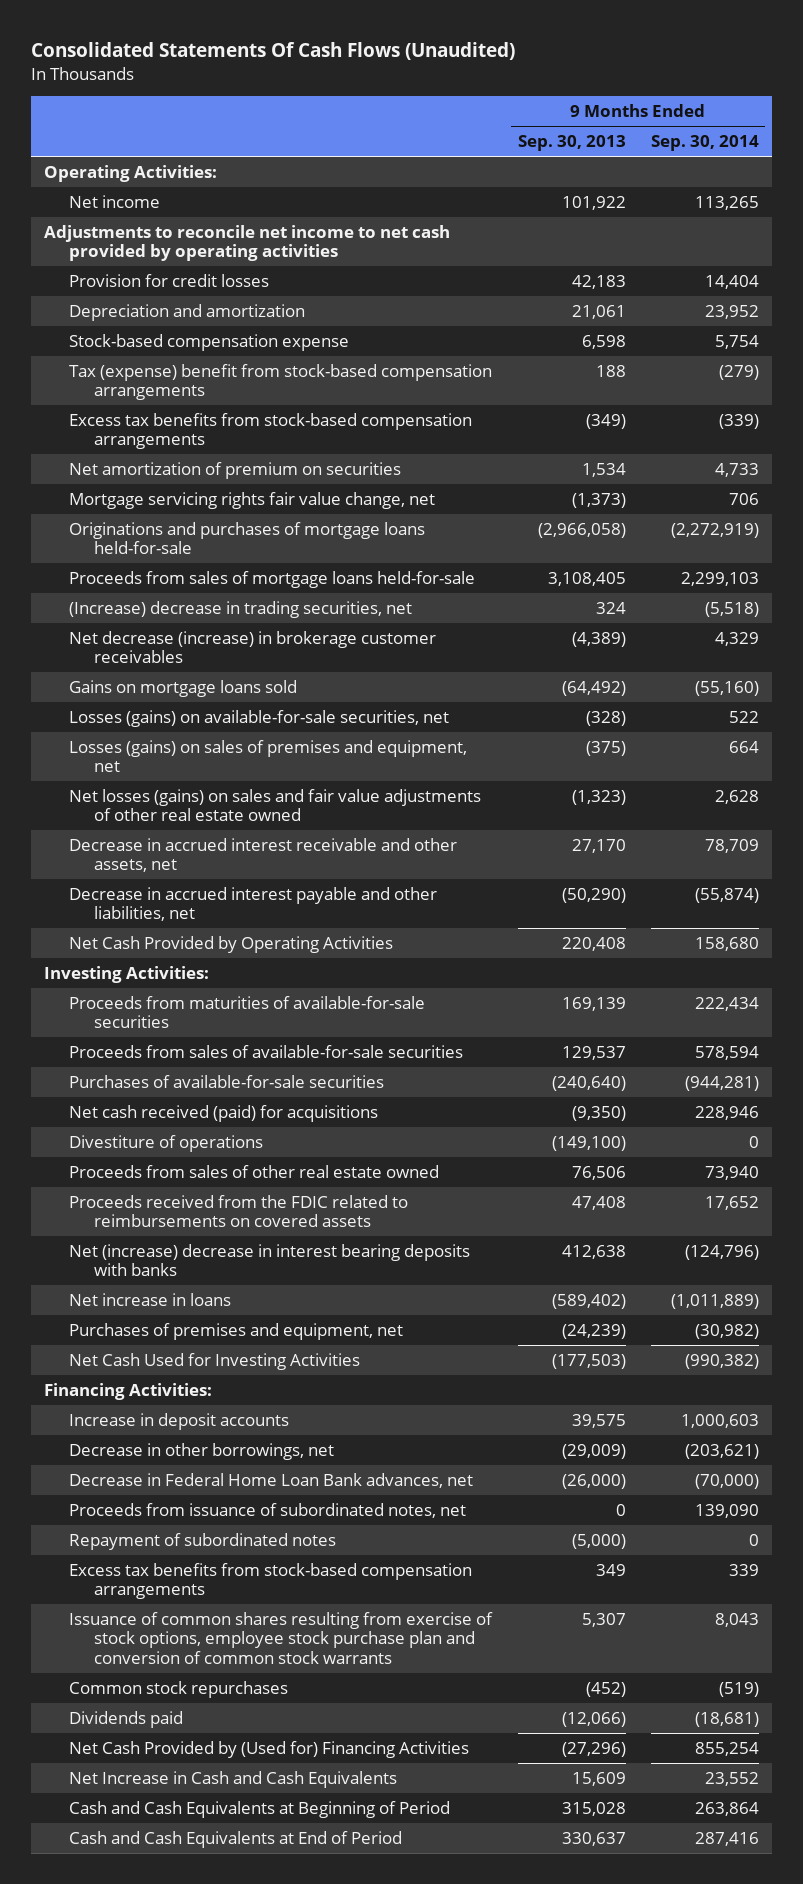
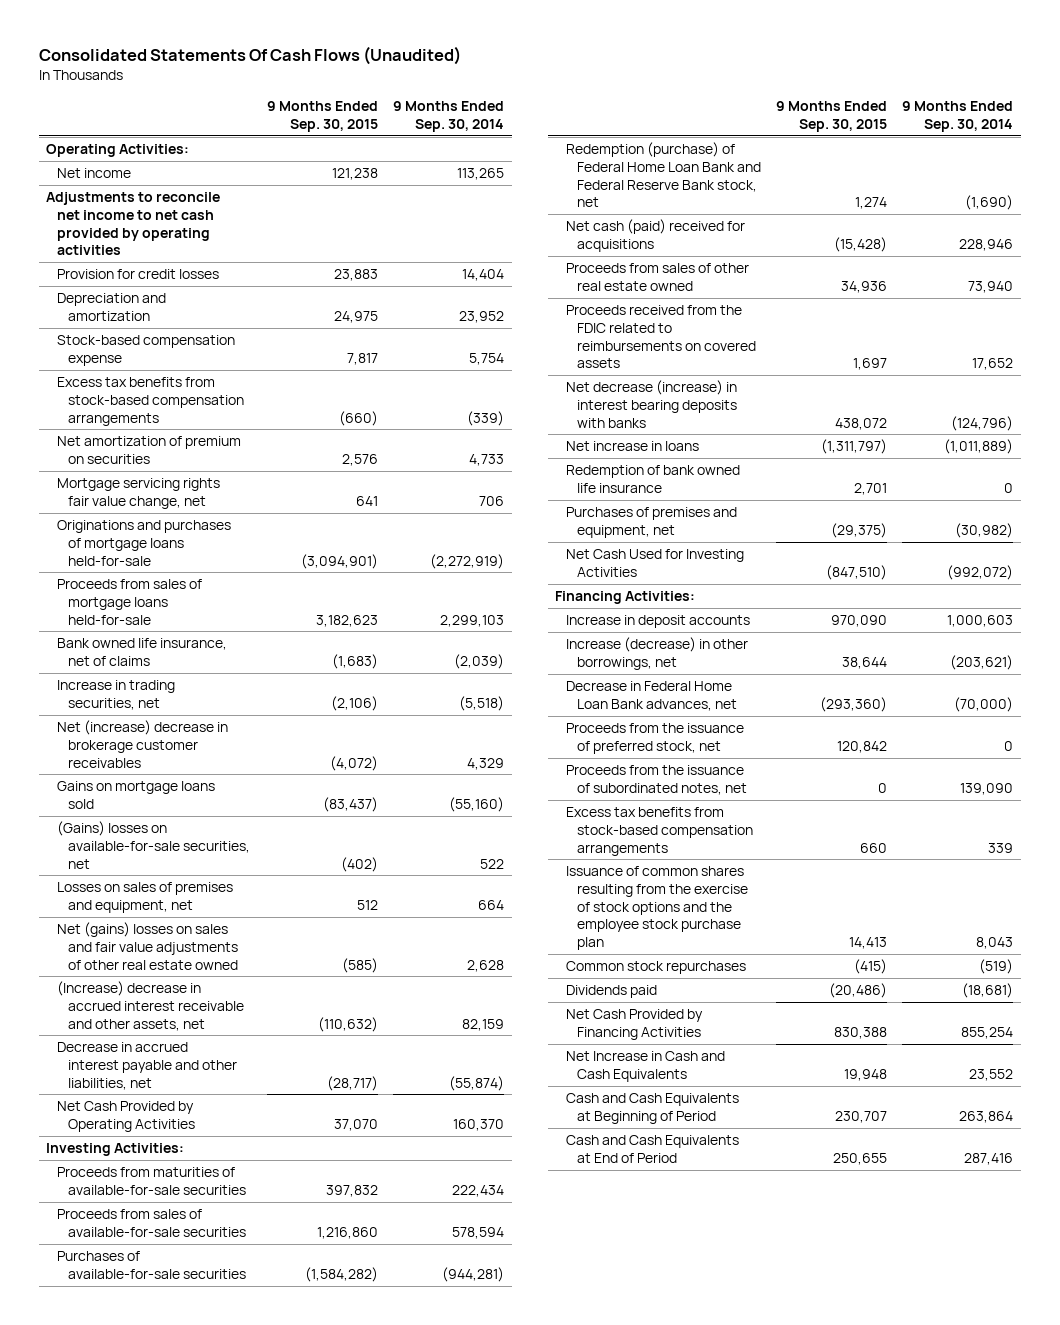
[517,134,626,151] Sep. 30, 2013 -> none
none -> [267,101,379,132] 9 Months Ended Sep. 30, 2015
[69,363,493,401] Tax (expense) benefit from stock-based compensation arrangements -> none
none -> [57,638,228,666] Bank owned life insurance, net of claims
[69,600,413,618] (Increase) decrease in trading securities, net -> [57,680,176,710] Increase in trading securities, net
[69,630,437,664] Net decrease (increase) in brokerage customer receivables -> [57,720,229,768] Net (increase) decrease in brokerage customer receivables
[69,709,450,727] Losses (gains) on available-for-sale securities, net -> [57,821,250,869] (Gains) losses on available-for-sale securities, net
[69,739,468,773] Losses (gains) on sales of premises and equipment, net -> [57,882,234,913] Losses on sales of premises and equipment, net
[69,788,482,822] Net losses (gains) on sales and fair value adjustments of other real estate owned -> [57,922,238,970] Net (gains) losses on sales and fair value adjustments of other real estate owned
[69,837,458,873] Decrease in accrued interest receivable and other assets, net -> [57,981,244,1031] (Increase) decrease in accrued interest receivable and other assets, net
[705,838,760,853] 78,709 -> [462,1018,505,1031] 82,159
[695,936,760,951] 158,680 -> [453,1118,505,1131] 160,370
[69,1134,264,1152] Divestiture of operations -> none
none -> [565,142,761,208] Redemption (purchase) of Federal Home Loan Bank and Federal Reserve Bank stock, net
[69,1104,379,1122] Net cash received (paid) for acquisitions -> [565,219,745,252] Net cash (paid) received for acquisitions
[69,1243,471,1277] Net (increase) decrease in interest bearing deposits with banks -> [565,380,737,428] Net decrease (increase) in interest bearing deposits with banks
none -> [565,465,740,493] Redemption of bank owned life insurance
[685,1353,760,1369] (990,382) -> [947,564,1014,580] (992,072)
[69,1442,335,1460] Decrease in other borrowings, net -> [565,637,748,670] Increase (decrease) in other borrowings, net
[69,1532,337,1550] Repayment of subordinated notes -> none
none -> [565,723,744,754] Proceeds from the issuance of preferred stock, net
[69,1502,467,1518] Proceeds from issuance of subordinated notes, net -> [565,765,747,795] Proceeds from the issuance of subordinated notes, net
[69,1611,494,1664] Issuance of common shares resulting from exercise of stock options, employee stock purchase plan and conversion of common stock warrants -> [565,866,748,950] Issuance of common shares resulting from the exercise of stock options and the employee stock purchase plan
[69,1740,470,1758] Net Cash Provided by (Used for) Financing Activities -> [565,1009,703,1040] Net Cash Provided by Financing Activities

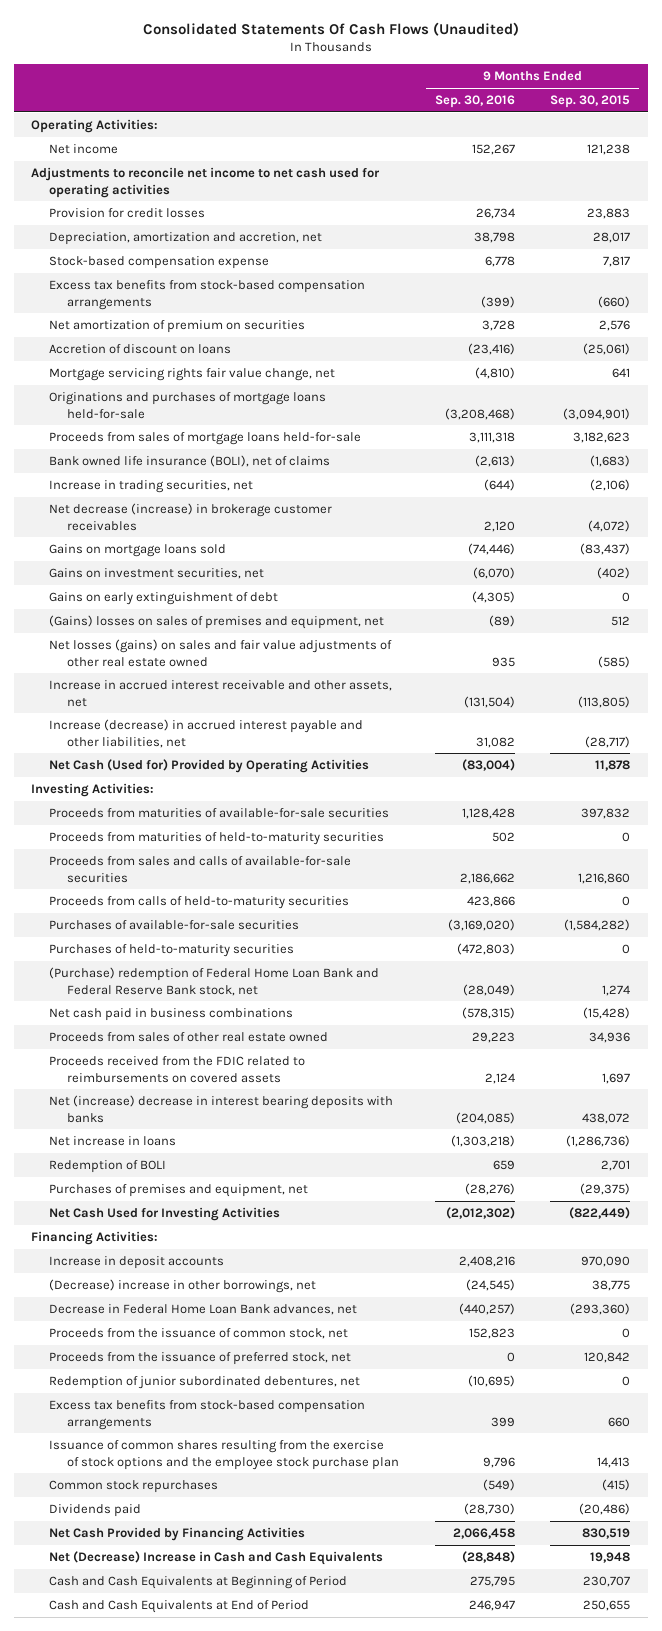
[393,101,505,132] 9 Months Ended Sep. 30, 2014 -> none
none -> [434,95,515,109] Sep. 30, 2016
[46,192,221,256] Adjustments to reconcile net income to net cash provided by operating activities -> [31,166,381,198] Adjustments to reconcile net income to net cash used for operating activities
[57,293,167,321] Depreciation and amortization -> [49,231,323,245] Depreciation, amortization and accretion, net
[334,310,379,323] 24,975 -> [593,231,631,243] 28,017
none -> [49,343,232,354] Accretion of discount on loans
[57,638,228,666] Bank owned life insurance, net of claims -> [49,454,331,467] Bank owned life insurance (BOLI), net of claims
[57,720,229,768] Net (increase) decrease in brokerage customer receivables -> [49,502,333,531] Net decrease (increase) in brokerage customer receivables
[57,821,250,869] (Gains) losses on available-for-sale securities, net -> none
none -> [49,567,265,579] Gains on investment securities, net
none -> [49,591,279,605] Gains on early extinguishment of debt
[57,882,234,913] Losses on sales of premises and equipment, net -> [49,614,385,629] (Gains) losses on sales of premises and equipment, net
[57,922,238,970] Net (gains) losses on sales and fair value adjustments of other real estate owned -> [49,638,393,667] Net losses (gains) on sales and fair value adjustments of other real estate owned
[57,981,244,1031] (Increase) decrease in accrued interest receivable and other assets, net -> [49,679,393,707] Increase in accrued interest receivable and other assets, net
[318,1016,379,1032] (110,632) -> [578,695,631,708] (113,805)
[57,1042,237,1090] Decrease in accrued interest payable and other liabilities, net -> [49,718,364,748] Increase (decrease) in accrued interest payable and other liabilities, net
[57,1101,195,1132] Net Cash Provided by Operating Activities -> [49,758,370,773] Net Cash (Used for) Provided by Operating Activities
[334,1118,379,1131] 37,070 -> [595,759,631,771] 11,878
none -> [49,831,385,845] Proceeds from maturities of held-to-maturity securities
[57,1209,246,1237] Proceeds from sales of available-for-sale securities -> [49,855,352,883] Proceeds from sales and calls of available-for-sale securities
none -> [49,895,350,909] Proceeds from calls of held-to-maturity securities
none -> [49,943,295,957] Purchases of held-to-maturity securities
[565,142,761,208] Redemption (purchase) of Federal Home Loan Bank and Federal Reserve Bank stock, net -> [49,966,380,996] (Purchase) redemption of Federal Home Loan Bank and Federal Reserve Bank stock, net
[565,219,745,252] Net cash (paid) received for acquisitions -> [49,1007,294,1021] Net cash paid in business combinations
[565,380,737,428] Net decrease (increase) in interest bearing deposits with banks -> [49,1094,394,1123] Net (increase) decrease in interest bearing deposits with banks
[821,439,888,455] (1,311,797) -> [566,1134,631,1147] (1,286,736)
[565,465,740,493] Redemption of bank owned life insurance -> [49,1159,167,1173] Redemption of BOLI
[826,564,888,580] (847,510) -> [569,1206,631,1219] (822,449)
[565,637,748,670] Increase (decrease) in other borrowings, net -> [49,1278,317,1293] (Decrease) increase in other borrowings, net
[842,656,888,669] 38,644 -> [592,1279,631,1291] 38,775
none -> [49,1327,349,1339] Proceeds from the issuance of common stock, net
[565,765,747,795] Proceeds from the issuance of subordinated notes, net -> none
none -> [49,1375,361,1389] Redemption of junior subordinated debentures, net
[834,1026,888,1039] 830,388 -> [582,1527,631,1539] 830,519
[565,1051,725,1082] Net Increase in Cash and Cash Equivalents -> [49,1550,384,1565] Net (Decrease) Increase in Cash and Cash Equivalents

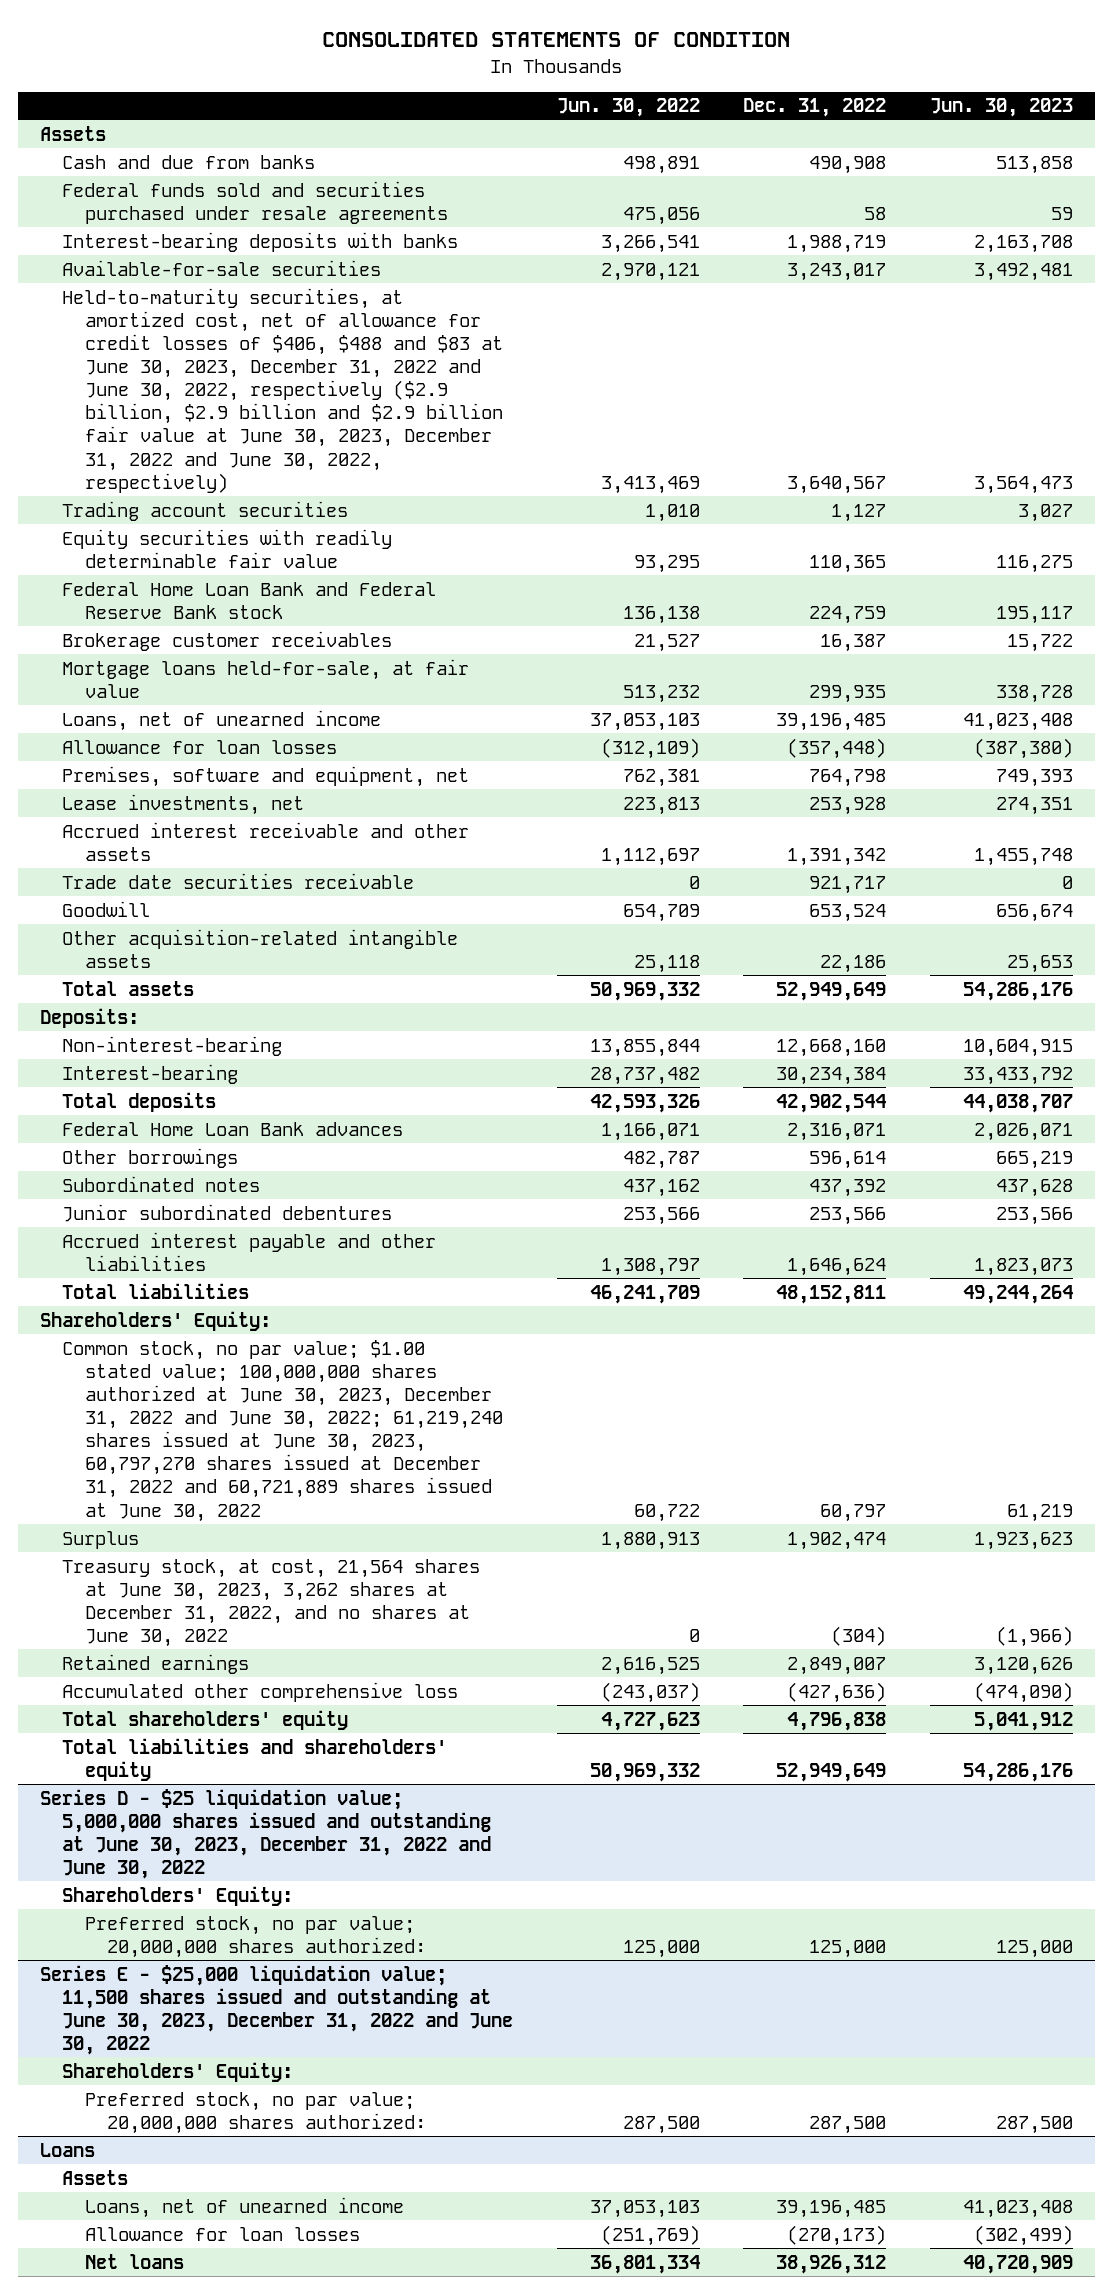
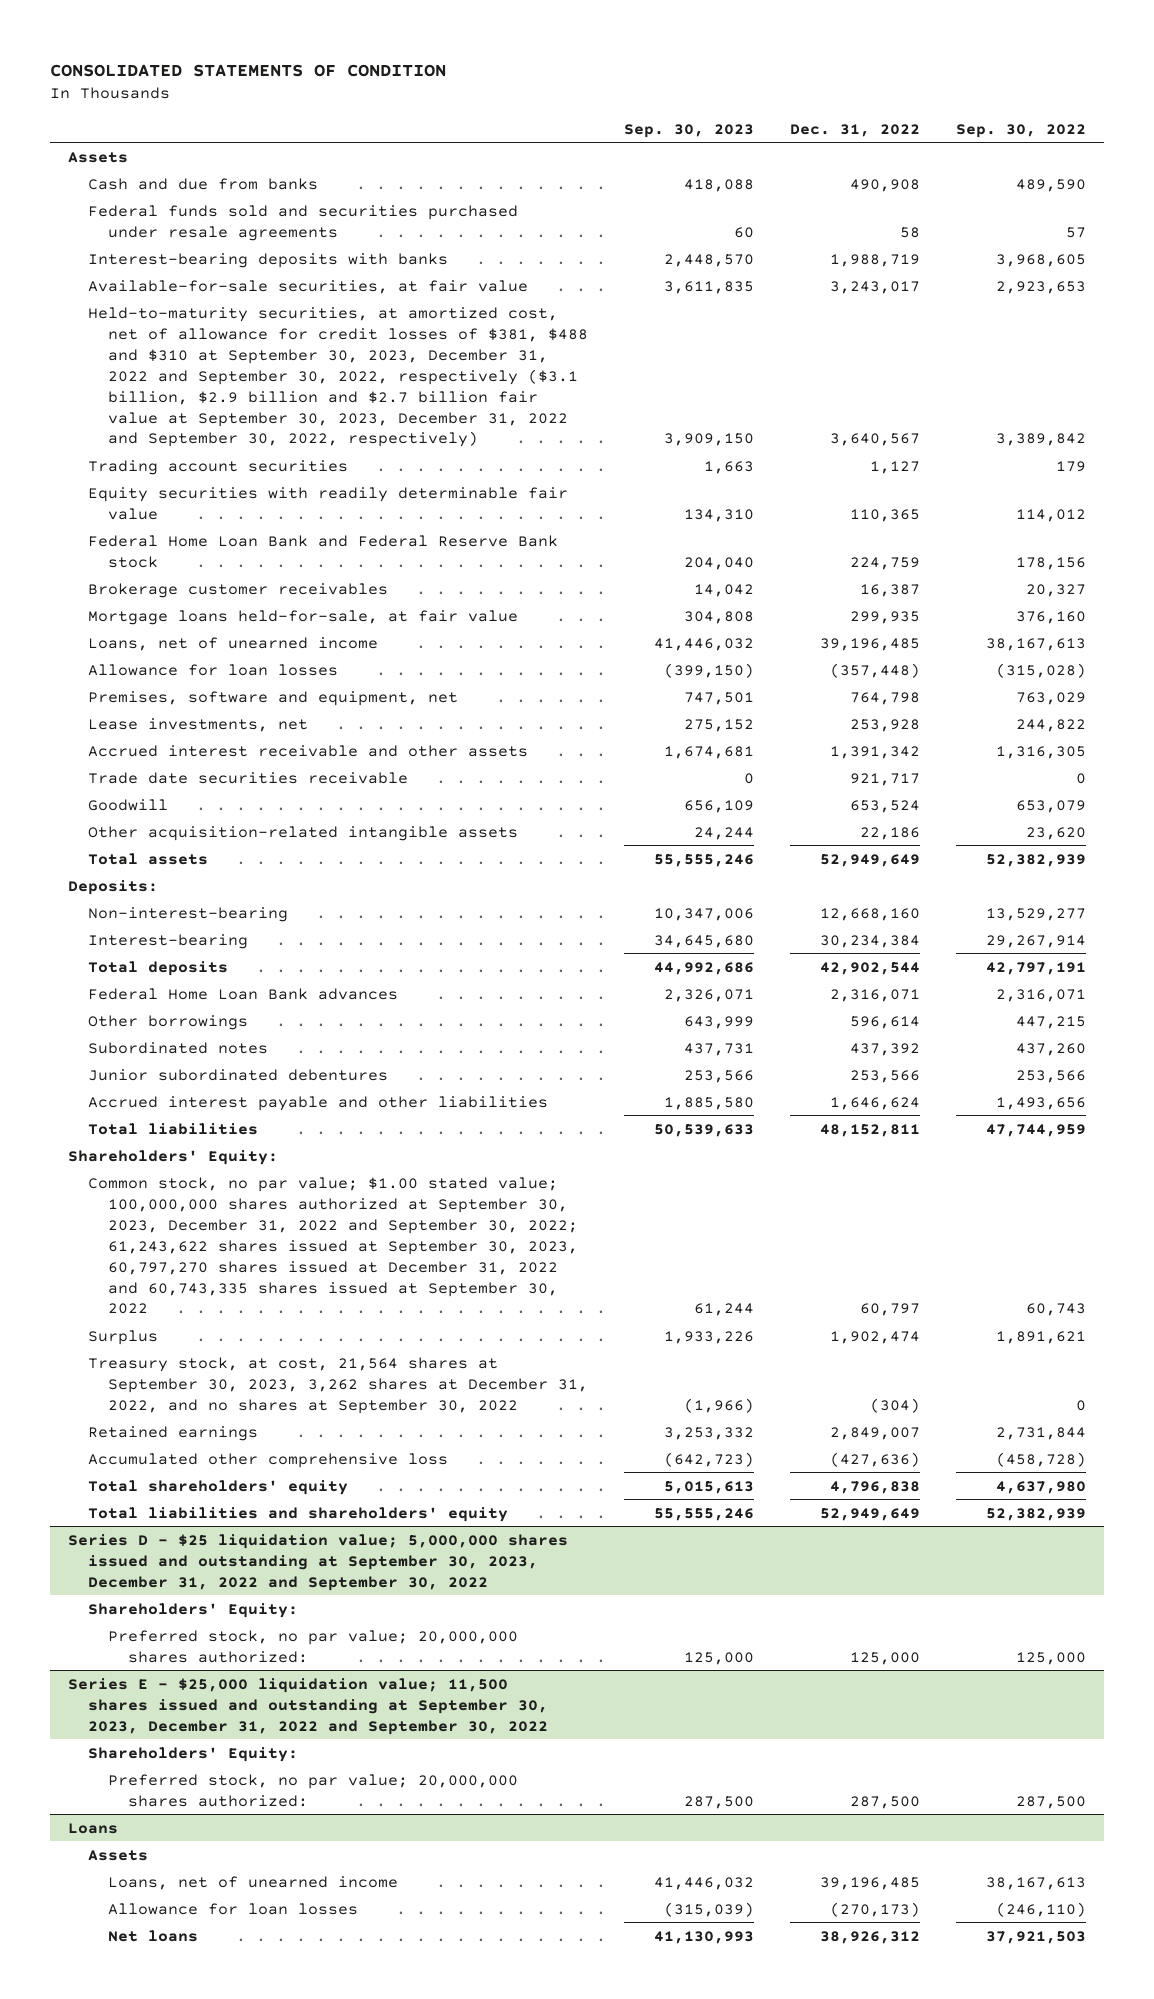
[556,98,700,118] Jun. 30, 2022 -> none
[929,98,1073,118] Jun. 30, 2023 -> none
none -> [624,123,755,138] Sep. 30, 2023
none -> [956,123,1087,138] Sep. 30, 2022
[62,259,382,276] Available-for-sale securities -> [88,279,529,294] Available-for-sale securities, at fair value
[62,287,503,493] Held-to-maturity securities, at amortized cost, net of allowance for credit losses of $406, $488 and $83 at June 30, 2023, December 31, 2022 and June 30, 2022, respectively ($2.9 billion, $2.9 billion and $2.9 billion fair value at June 30, 2023, December 31, 2022 and June 30, 2022, respectively) -> [88,306,589,448] Held-to-maturity securities, at amortized cost, net of allowance for credit losses of $381, $488 and $310 at September 30, 2023, December 31, 2022 and September 30, 2022, respectively ($3.1 billion, $2.9 billion and $2.7 billion fair value at September 30, 2023, December 31, 2022 and September 30, 2022, respectively)
[62,1339,503,1522] Common stock, no par value; $1.00 stated value; 100,000,000 shares authorized at June 30, 2023, December 31, 2022 and June 30, 2022; 61,219,240 shares issued at June 30, 2023, 60,797,270 shares issued at December 31, 2022 and 60,721,889 shares issued at June 30, 2022 -> [88,1176,579,1315] Common stock, no par value; $1.00 stated value; 100,000,000 shares authorized at September 30, 2023, December 31, 2022 and September 30, 2022; 61,243,622 shares issued at September 30, 2023, 60,797,270 shares issued at December 31, 2022 and 60,743,335 shares issued at September 30, 2022
[62,1558,481,1647] Treasury stock, at cost, 21,564 shares at June 30, 2023, 3,262 shares at December 31, 2022, and no shares at June 30, 2022 -> [88,1356,589,1414] Treasury stock, at cost, 21,564 shares at September 30, 2023, 3,262 shares at December 31, 2022, and no shares at September 30, 2022
[39,1788,492,1879] Series D - $25 liquidation value; 5,000,000 shares issued and outstanding at June 30, 2023, December 31, 2022 and June 30, 2022 -> [67,1533,568,1591] Series D - $25 liquidation value; 5,000,000 shares issued and outstanding at September 30, 2023, December 31, 2022 and September 30, 2022
[39,1964,514,2055] Series E - $25,000 liquidation value; 11,500 shares issued and outstanding at June 30, 2023, December 31, 2022 and June 30, 2022 -> [67,1677,549,1735] Series E - $25,000 liquidation value; 11,500 shares issued and outstanding at September 30, 2023, December 31, 2022 and September 30, 2022

